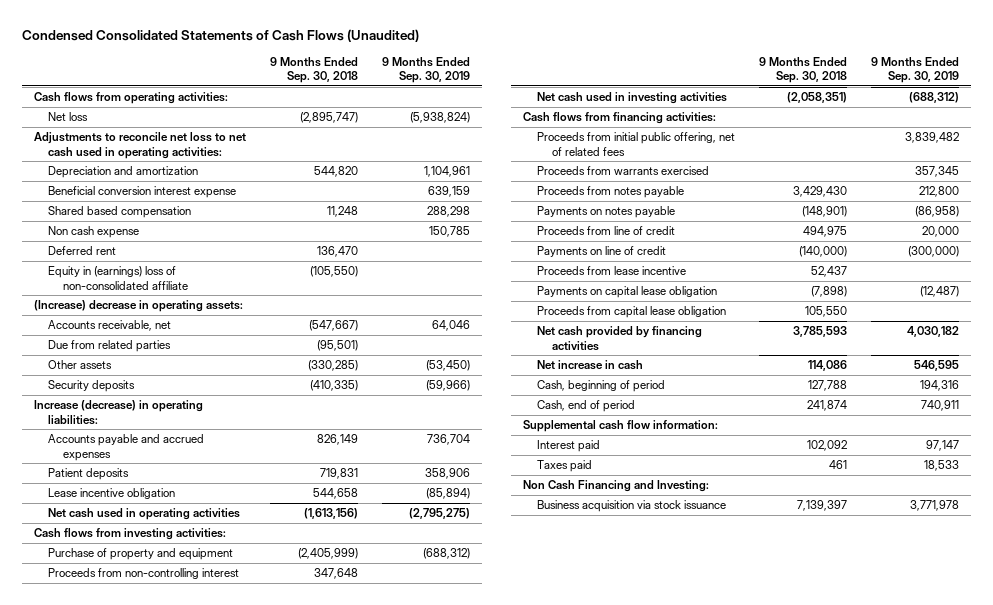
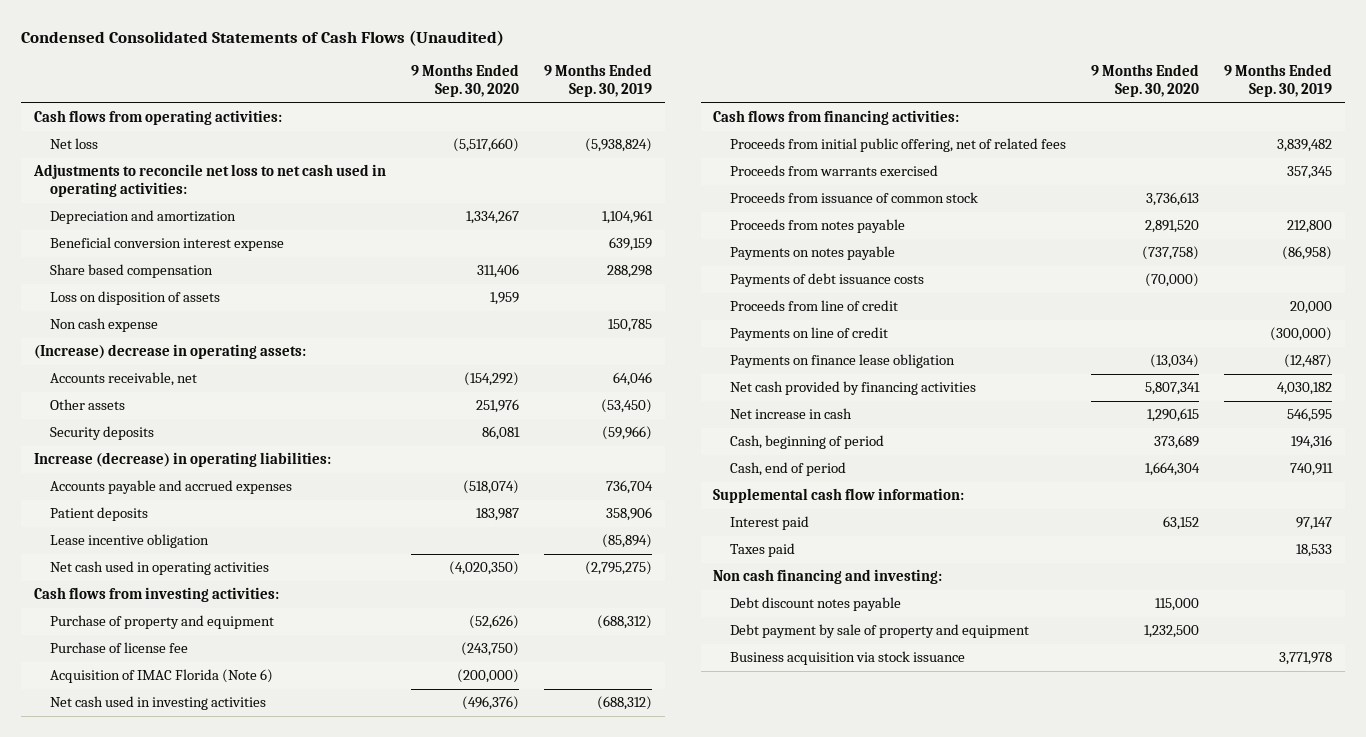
[270,56,359,83] 9 Months Ended Sep. 30, 2018 -> none
none -> [411,63,520,98] 9 Months Ended Sep. 30, 2020
[48,206,192,219] Shared based compensation -> [50,264,214,279] Share based compensation
none -> [50,291,221,306] Loss on disposition of assets
[48,246,117,256] Deferred rent -> none
[48,266,188,290] Equity in (earnings) loss of non-consolidated affiliate -> none
[48,340,172,353] Due from related parties -> none
[48,568,240,580] Proceeds from non-controlling interest -> none
none -> [50,642,189,654] Purchase of license fee
none -> [50,669,274,684] Acquisition of IMAC Florida (Note 6)
none -> [729,192,978,204] Proceeds from issuance of common stock
none -> [729,273,924,288] Payments of debt issuance costs
[537,266,687,276] Proceeds from lease incentive -> none
[537,306,727,319] Proceeds from capital lease obligation -> none
[537,286,718,299] Payments on capital lease obligation -> [729,354,955,369] Payments on finance lease obligation
[522,480,709,493] Non Cash Financing and Investing: -> [713,569,943,585] Non cash financing and investing:
none -> [729,597,901,612] Debt discount notes payable
none -> [729,624,1029,639] Debt payment by sale of property and equipment

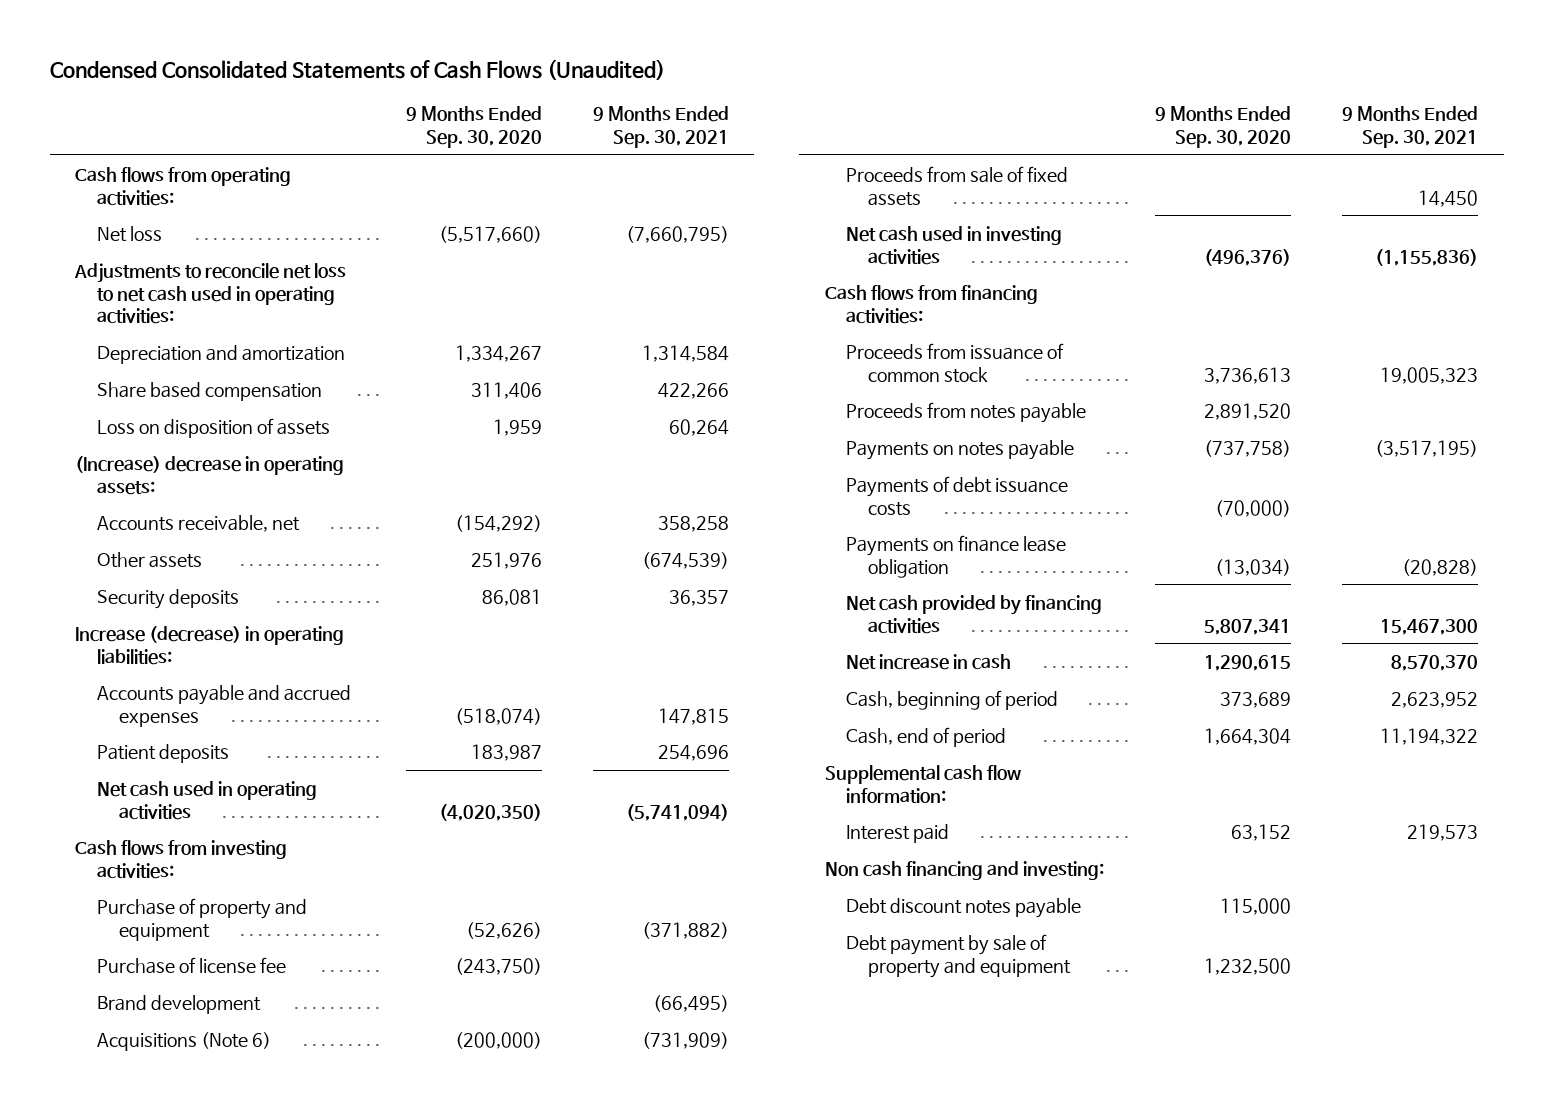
[544,63,653,98] 9 Months Ended Sep. 30, 2019 -> none
none -> [592,105,729,148] 9 Months Ended Sep. 30, 2021
[50,237,285,252] Beneficial conversion interest expense -> none
[50,318,159,333] Non cash expense -> none
[50,534,210,549] Lease incentive obligation -> none
none -> [97,994,262,1014] Brand development
[50,669,274,684] Acquisition of IMAC Florida (Note 6) -> [97,1031,272,1051] Acquisitions (Note 6)
none -> [846,165,1069,206] Proceeds from sale of fixed assets
[729,138,1066,153] Proceeds from initial public offering, net of related fees -> none
[729,165,938,177] Proceeds from warrants exercised -> none
[729,300,898,312] Proceeds from line of credit -> none
[729,327,888,342] Payments on line of credit -> none
[729,543,795,558] Taxes paid -> none
[729,651,965,666] Business acquisition via stock issuance -> none

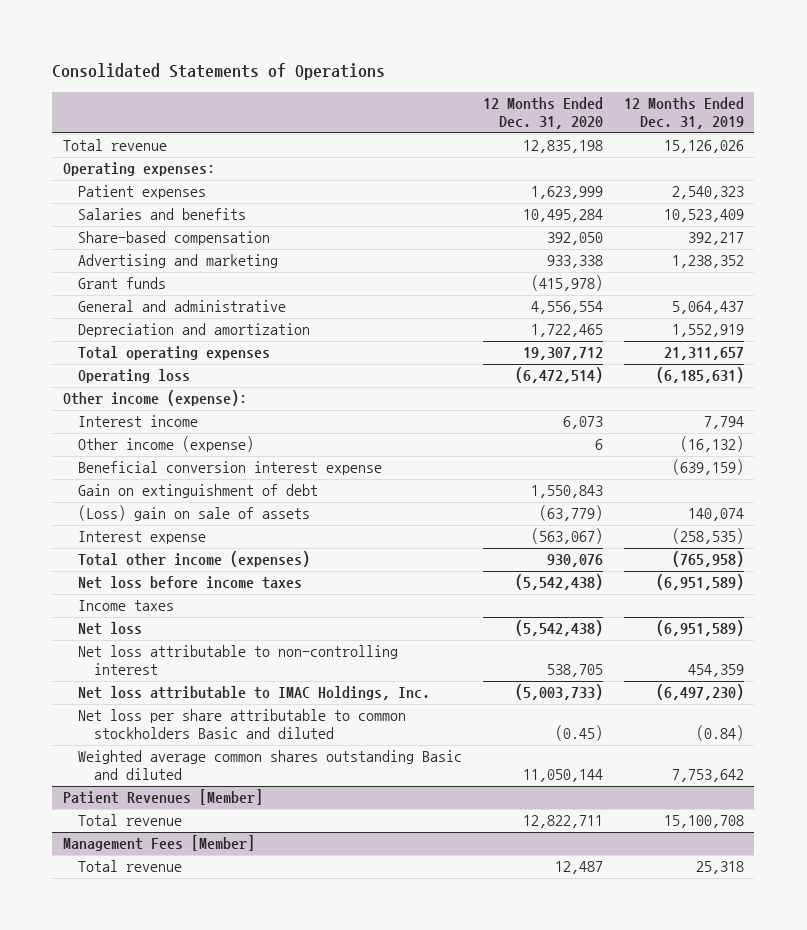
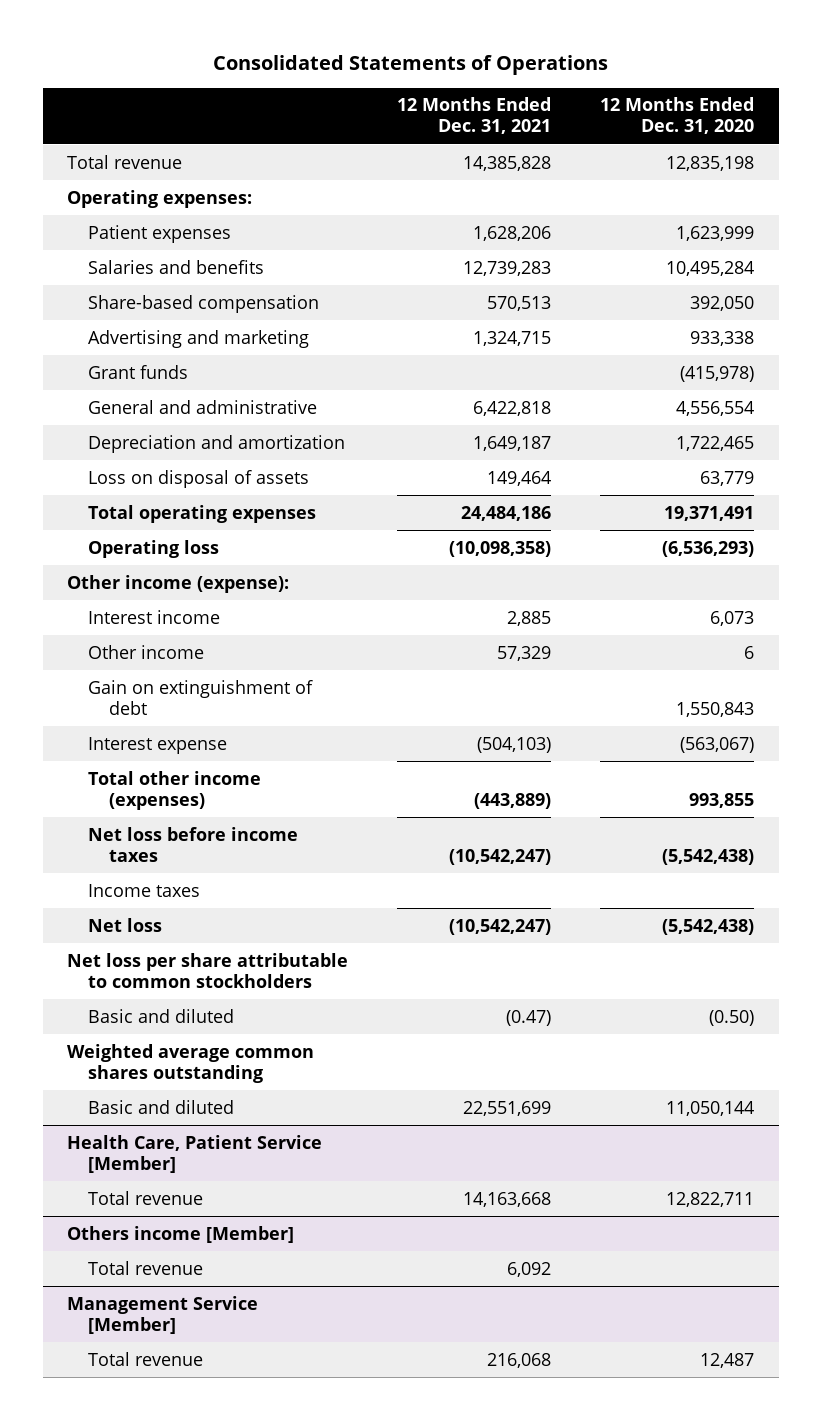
[623,97,744,130] 12 Months Ended Dec. 31, 2019 -> none
none -> [397,97,552,135] 12 Months Ended Dec. 31, 2021
none -> [88,469,310,488] Loss on disposal of assets
[523,347,604,361] 19,307,712 -> [664,505,755,521] 19,371,491
[515,367,604,384] (6,472,514) -> [662,540,755,557] (6,536,293)
[78,461,383,476] Beneficial conversion interest expense -> none
[78,436,255,453] Other income (expense) -> [88,644,205,659] Other income
[78,505,311,522] (Loss) gain on sale of assets -> none
[547,554,604,568] 930,076 -> [689,792,755,808] 993,855
[78,645,399,676] Net loss attributable to non-controlling interest -> none
[78,686,431,701] Net loss attributable to IMAC Holdings, Inc. -> none
none -> [67,952,349,988] Net loss per share attributable to common stockholders
[78,709,407,740] Net loss per share attributable to common stockholders Basic and diluted -> [88,1008,235,1023] Basic and diluted
[555,725,604,742] (0.45) -> [709,1009,755,1026] (0.50)
none -> [67,1043,315,1083] Weighted average common shares outstanding
[78,750,463,781] Weighted average common shares outstanding Basic and diluted -> [88,1099,235,1114] Basic and diluted
[62,789,263,806] Patient Revenues [Member] -> [67,1134,323,1173] Health Care, Patient Service [Member]
none -> [67,1225,295,1243] Others income [Member]
none -> [88,1260,204,1275] Total revenue
[62,835,255,852] Management Fees [Member] -> [67,1295,259,1334] Management Service [Member]

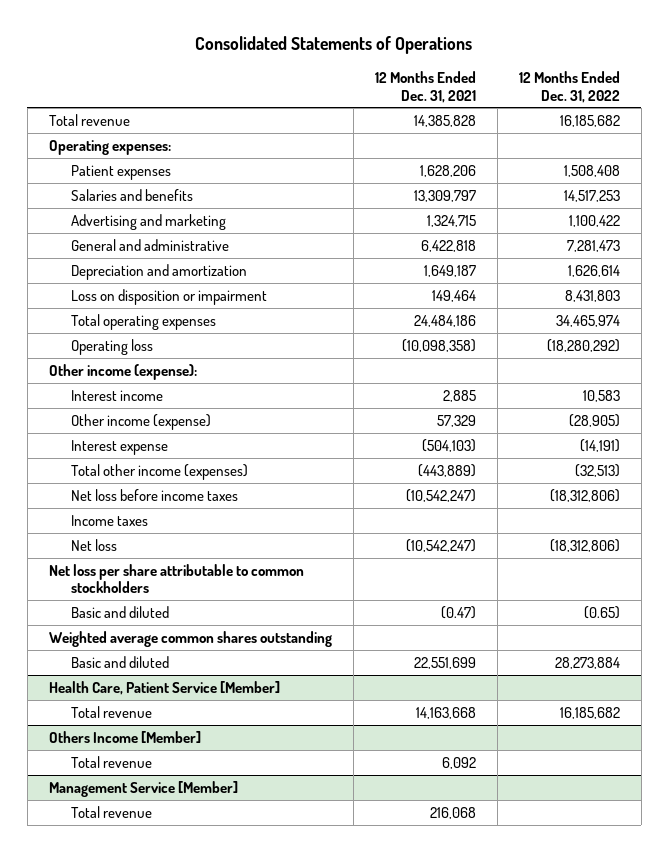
[600,97,755,135] 12 Months Ended Dec. 31, 2020 -> none
none -> [518,71,620,103] 12 Months Ended Dec. 31, 2022
[88,294,320,313] Share-based compensation -> none
[463,260,552,276] 12,739,283 -> [413,189,476,202] 13,309,797
[88,364,189,379] Grant funds -> none
[88,469,310,488] Loss on disposal of assets -> [70,288,267,305] Loss on disposition or impairment
[88,679,314,715] Gain on extinguishment of debt -> none
[88,644,205,659] Other income -> [70,413,211,430] Other income (expense)
[67,1225,295,1243] Others income [Member] -> [48,730,201,743] Others Income [Member]

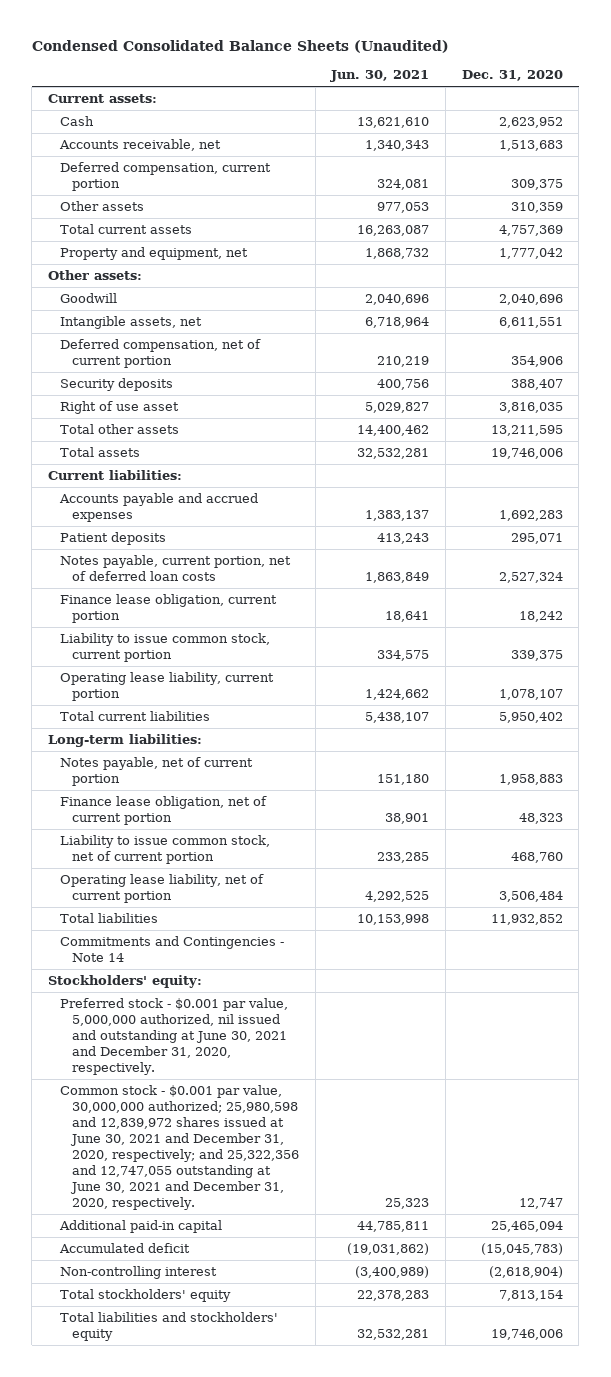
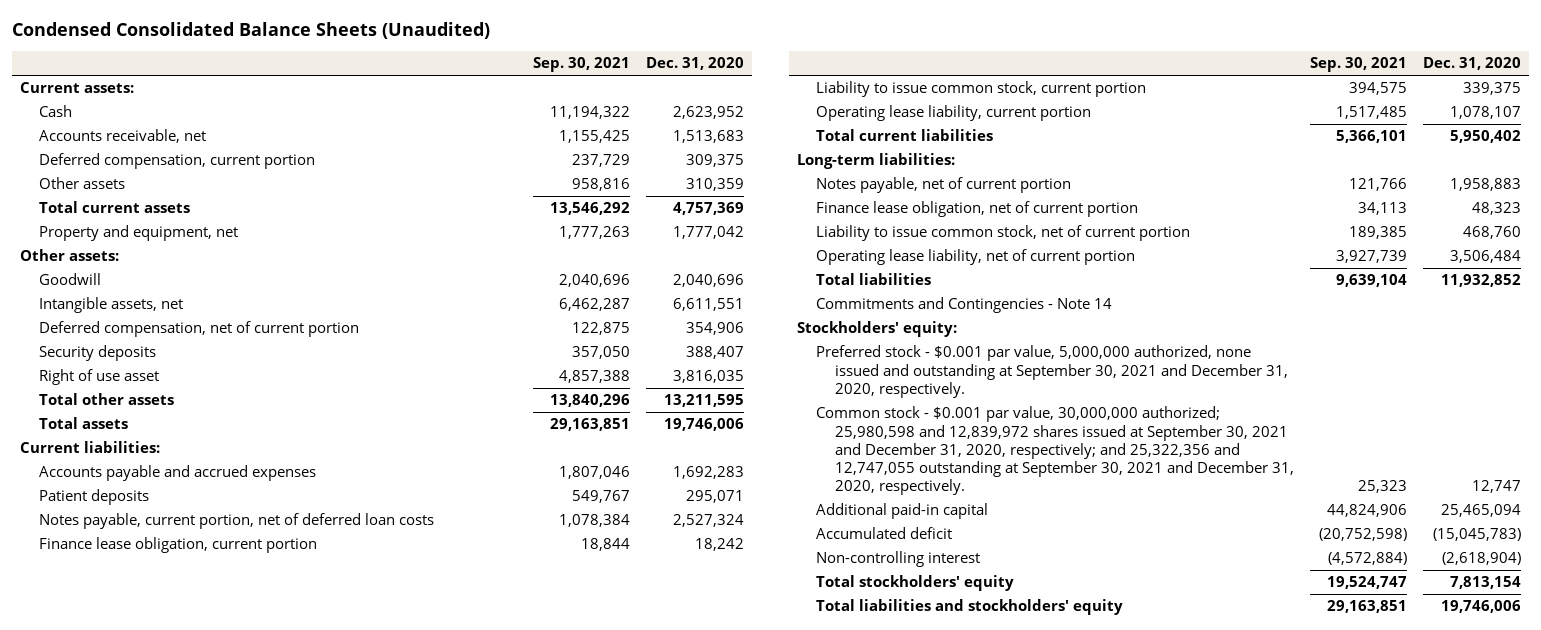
[330,70,430,83] Jun. 30, 2021 -> none
none -> [533,57,631,73] Sep. 30, 2021
[60,998,289,1076] Preferred stock - $0.001 par value, 5,000,000 authorized, nil issued and outstanding at June 30, 2021 and December 31, 2020, respectively. -> [816,345,1289,398] Preferred stock - $0.001 par value, 5,000,000 authorized, none issued and outstanding at September 30, 2021 and December 31, 2020, respectively.
[60,1085,300,1211] Common stock - $0.001 par value, 30,000,000 authorized; 25,980,598 and 12,839,972 shares issued at June 30, 2021 and December 31, 2020, respectively; and 25,322,356 and 12,747,055 outstanding at June 30, 2021 and December 31, 2020, respectively. -> [816,406,1295,496] Common stock - $0.001 par value, 30,000,000 authorized; 25,980,598 and 12,839,972 shares issued at September 30, 2021 and December 31, 2020, respectively; and 25,322,356 and 12,747,055 outstanding at September 30, 2021 and December 31, 2020, respectively.

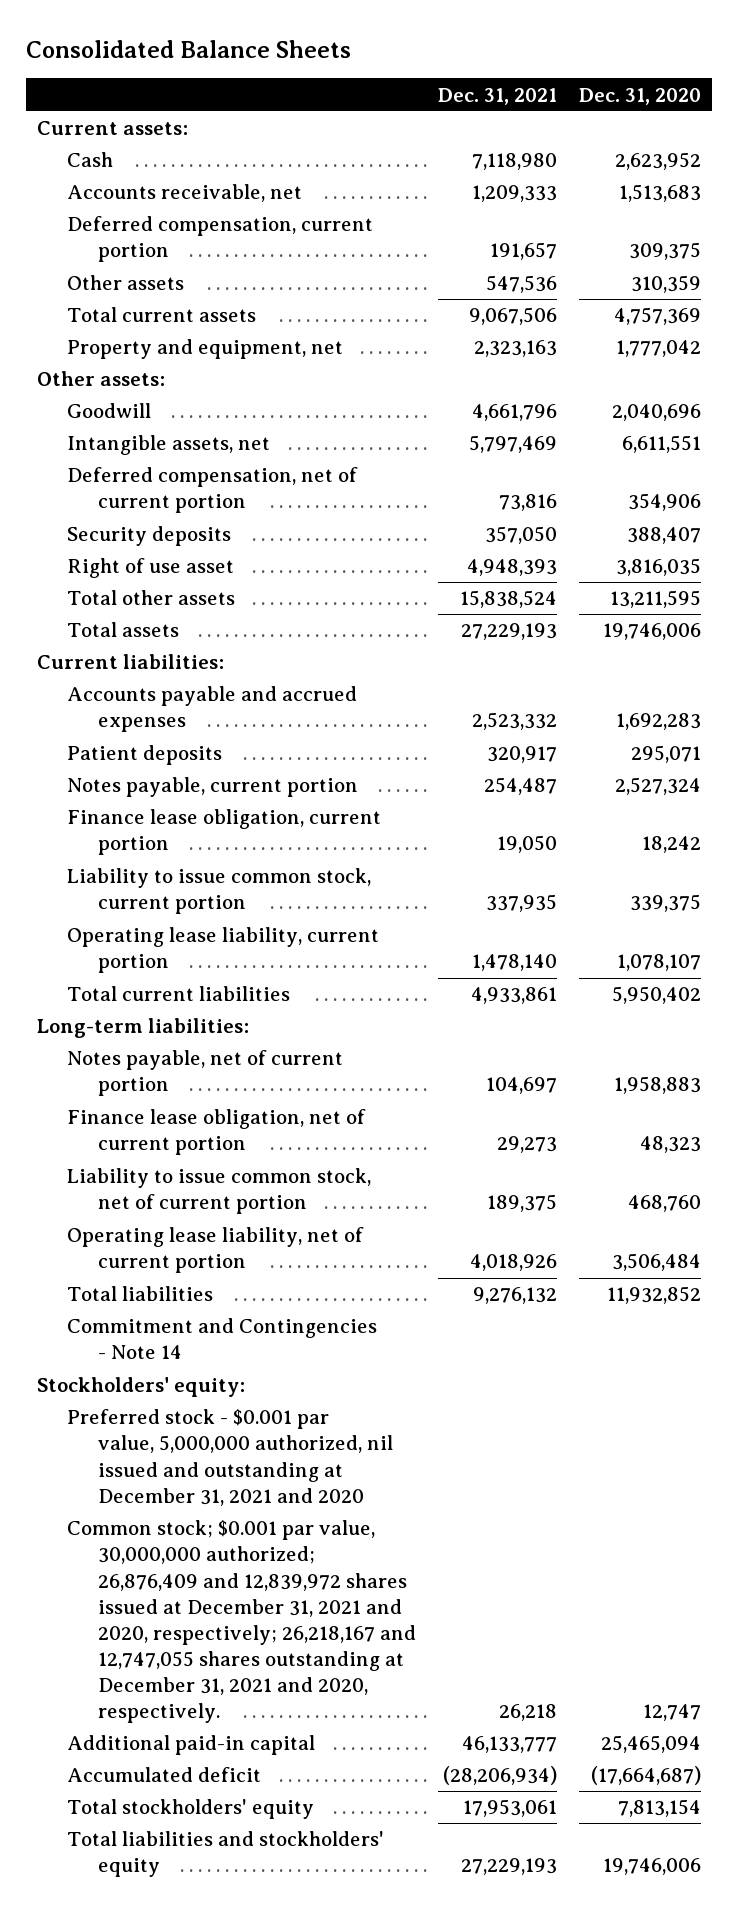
[12,21,491,39] Condensed Consolidated Balance Sheets (Unaudited) -> [25,39,351,58] Consolidated Balance Sheets
[533,57,631,73] Sep. 30, 2021 -> none
none -> [438,87,558,105] Dec. 31, 2021
[39,513,435,530] Notes payable, current portion, net of deferred loan costs -> [67,777,359,798] Notes payable, current portion
[816,297,1113,314] Commitments and Contingencies - Note 14 -> [67,1318,378,1360] Commitment and Contingencies - Note 14
[816,345,1289,398] Preferred stock - $0.001 par value, 5,000,000 authorized, none issued and outstanding at September 30, 2021 and December 31, 2020, respectively. -> [67,1409,394,1506] Preferred stock - $0.001 par value, 5,000,000 authorized, nil issued and outstanding at December 31, 2021 and 2020
[816,406,1295,496] Common stock - $0.001 par value, 30,000,000 authorized; 25,980,598 and 12,839,972 shares issued at September 30, 2021 and December 31, 2020, respectively; and 25,322,356 and 12,747,055 outstanding at September 30, 2021 and December 31, 2020, respectively. -> [67,1520,417,1724] Common stock; $0.001 par value, 30,000,000 authorized; 26,876,409 and 12,839,972 shares issued at December 31, 2021 and 2020, respectively; 26,218,167 and 12,747,055 shares outstanding at December 31, 2021 and 2020, respectively.
[816,551,981,568] Non-controlling interest -> none
[1432,528,1521,542] (15,045,783) -> [591,1766,702,1786] (17,664,687)

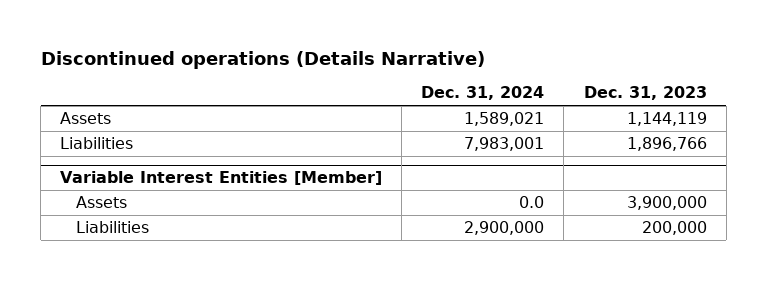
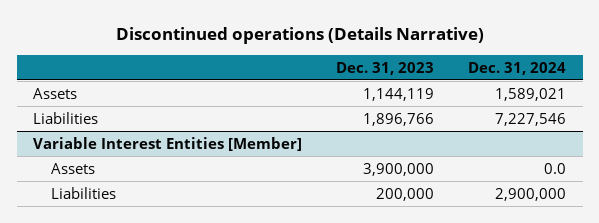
[464,137,545,152] 7,983,001 -> [494,112,566,126] 7,227,546

